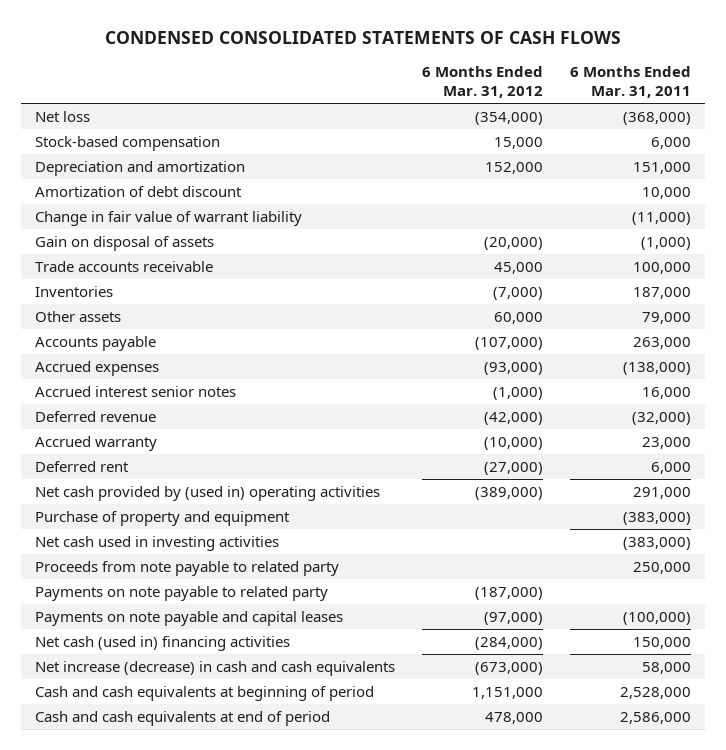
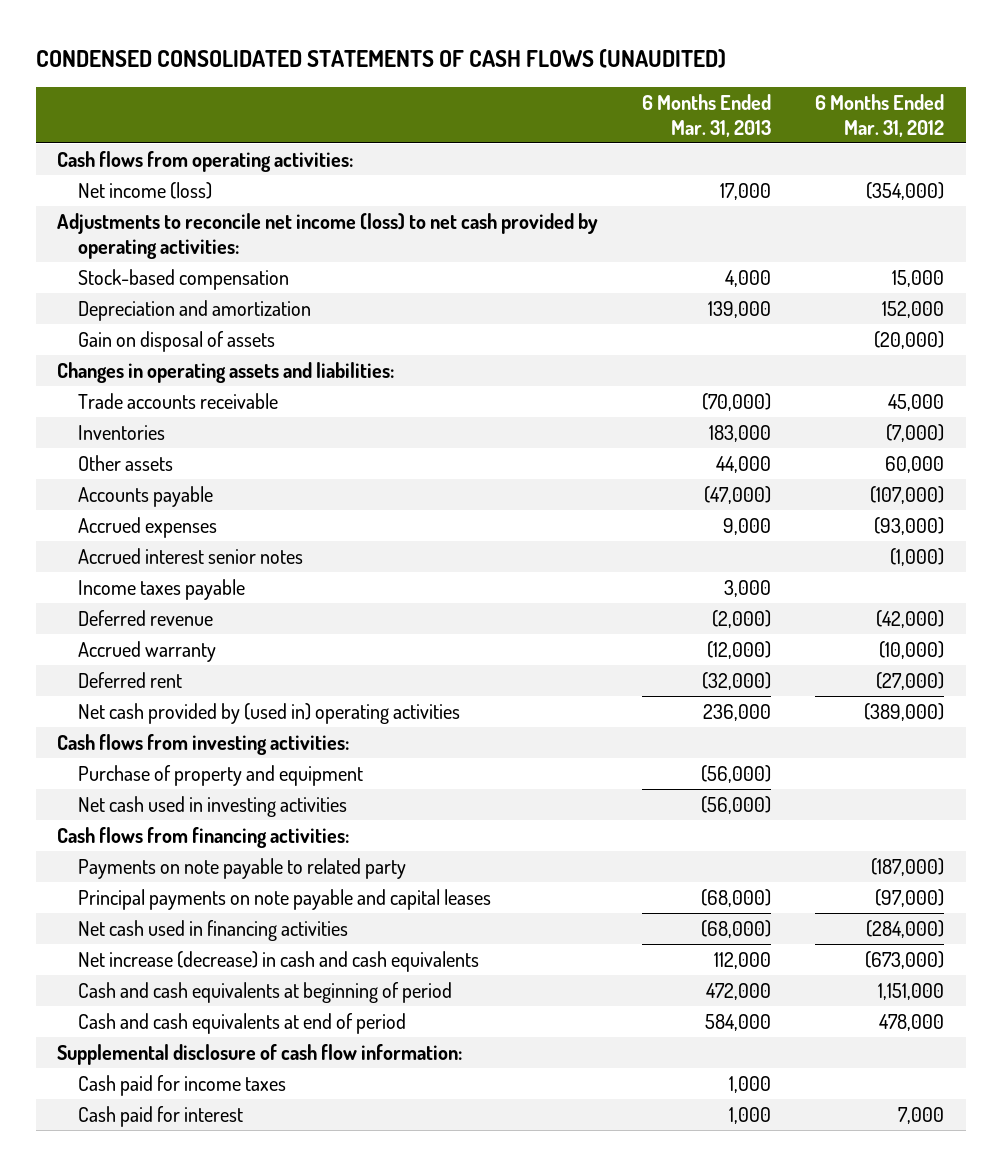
[105,31,622,45] CONDENSED CONSOLIDATED STATEMENTS OF CASH FLOWS -> [35,48,726,68] CONDENSED CONSOLIDATED STATEMENTS OF CASH FLOWS (UNAUDITED)
[570,66,692,99] 6 Months Ended Mar. 31, 2011 -> none
none -> [642,93,772,137] 6 Months Ended Mar. 31, 2013
none -> [57,150,354,172] Cash flows from operating activities:
[34,110,90,122] Net loss -> [77,181,212,199] Net income (loss)
none -> [57,212,599,259] Adjustments to reconcile net income (loss) to net cash provided by operating activities:
[34,185,242,197] Amortization of debt discount -> none
[34,210,302,226] Change in fair value of warrant liability -> none
none -> [57,361,395,383] Changes in operating assets and liabilities:
none -> [77,578,245,600] Income taxes payable
none -> [57,733,350,755] Cash flows from investing activities:
[34,560,339,576] Proceeds from note payable to related party -> none
none -> [57,826,350,848] Cash flows from financing activities:
[34,610,343,626] Payments on note payable and capital leases -> [77,888,491,910] Principal payments on note payable and capital leases
[34,635,290,651] Net cash (used in) financing activities -> [77,919,348,941] Net cash used in financing activities
none -> [57,1043,463,1065] Supplemental disclosure of cash flow information:
none -> [77,1074,286,1096] Cash paid for income taxes
none -> [77,1105,243,1127] Cash paid for interest

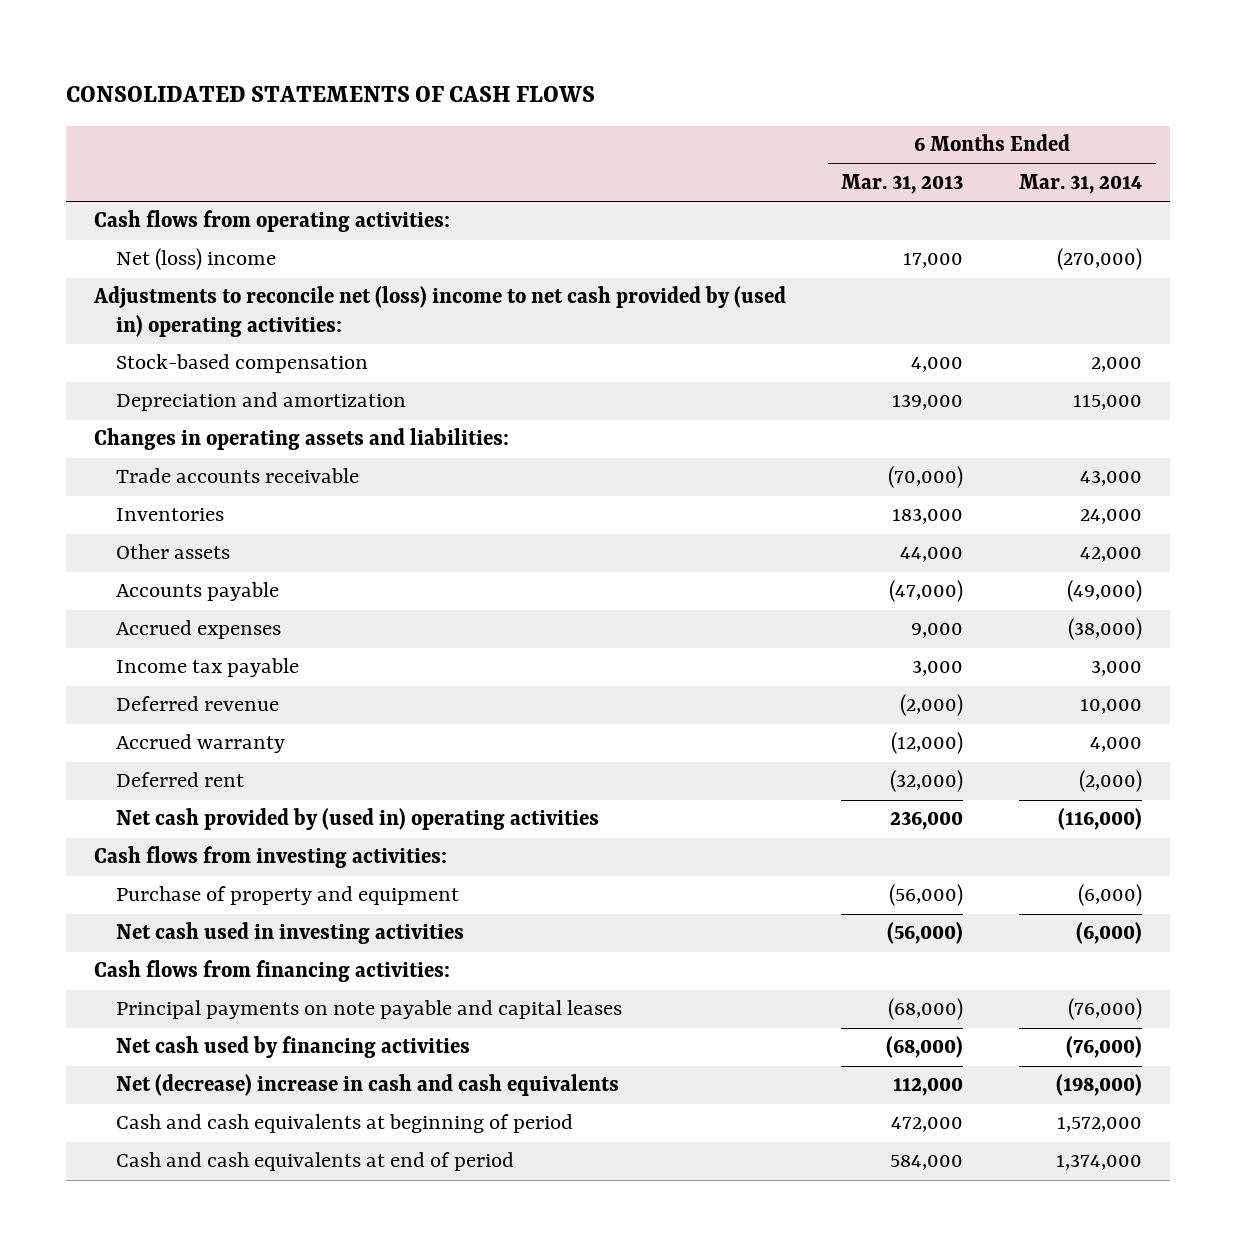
[35,48,726,68] CONDENSED CONSOLIDATED STATEMENTS OF CASH FLOWS (UNAUDITED) -> [66,86,596,103] CONSOLIDATED STATEMENTS OF CASH FLOWS
[814,93,944,137] 6 Months Ended Mar. 31, 2012 -> none
none -> [1018,173,1142,194] Mar. 31, 2014
[77,181,212,199] Net income (loss) -> [116,248,277,271] Net (loss) income
[57,212,599,259] Adjustments to reconcile net income (loss) to net cash provided by operating activities: -> [92,286,786,337] Adjustments to reconcile net (loss) income to net cash provided by (used in) operating activities:
[77,330,275,352] Gain on disposal of assets -> none
[77,547,303,564] Accrued interest senior notes -> none
[77,578,245,600] Income taxes payable -> [116,658,300,678] Income tax payable
[77,857,406,879] Payments on note payable to related party -> none
[77,919,348,941] Net cash used in financing activities -> [116,1036,471,1059] Net cash used by financing activities
[77,950,479,972] Net increase (decrease) in cash and cash equivalents -> [116,1074,620,1097] Net (decrease) increase in cash and cash equivalents
[57,1043,463,1065] Supplemental disclosure of cash flow information: -> none
[77,1074,286,1096] Cash paid for income taxes -> none
[77,1105,243,1127] Cash paid for interest -> none

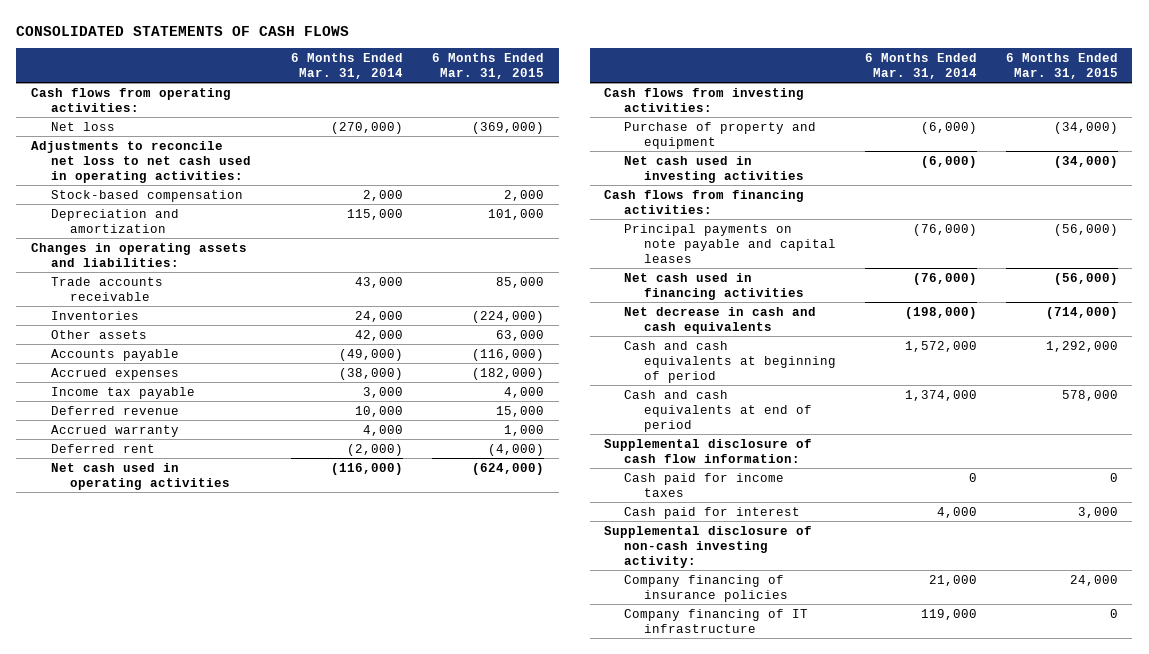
[841,173,964,194] Mar. 31, 2013 -> none
none -> [432,52,545,80] 6 Months Ended Mar. 31, 2015
[116,248,277,271] Net (loss) income -> [50,121,115,131] Net loss
[92,286,786,337] Adjustments to reconcile net (loss) income to net cash provided by (used in) operating activities: -> [30,140,251,183] Adjustments to reconcile net loss to net cash used in operating activities:
[116,808,600,831] Net cash provided by (used in) operating activities -> [50,462,231,490] Net cash used in operating activities
[116,1036,471,1059] Net cash used by financing activities -> [624,272,804,300] Net cash used in financing activities
[116,1074,620,1097] Net (decrease) increase in cash and cash equivalents -> [624,306,817,334] Net decrease in cash and cash equivalents
none -> [604,438,813,463] Supplemental disclosure of cash flow information:
none -> [624,472,785,497] Cash paid for income taxes
none -> [624,506,801,519] Cash paid for interest
none -> [604,525,813,568] Supplemental disclosure of non-cash investing activity:
none -> [624,574,788,602] Company financing of insurance policies
none -> [624,608,809,633] Company financing of IT infrastructure

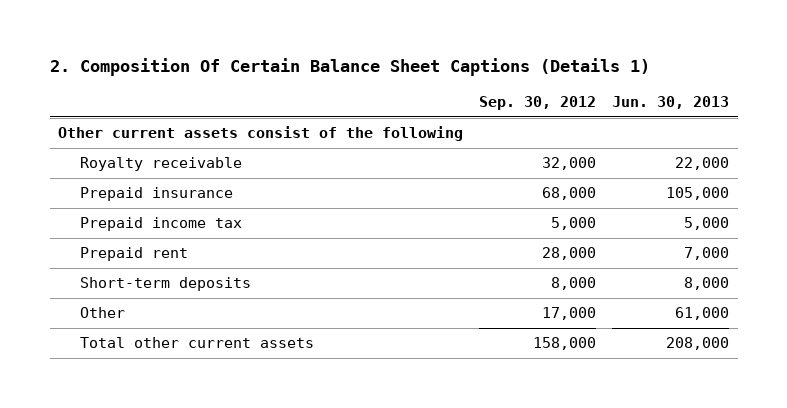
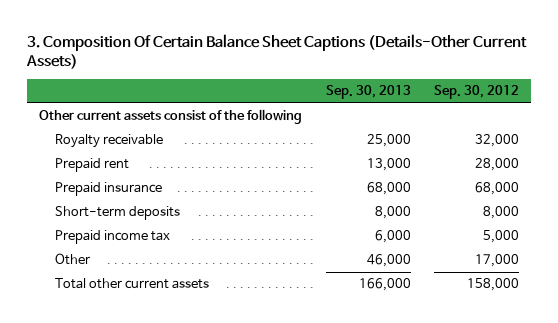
[49,58,650,77] 2. Composition Of Certain Balance Sheet Captions (Details 1) -> [26,33,528,70] 3. Composition Of Certain Balance Sheet Captions (Details-Other Current Assets)
[612,96,730,110] Jun. 30, 2013 -> none
none -> [325,85,411,100] Sep. 30, 2013
[79,187,233,202] Prepaid insurance -> [54,182,162,197] Prepaid insurance
[79,217,242,232] Prepaid income tax -> [54,230,170,245] Prepaid income tax

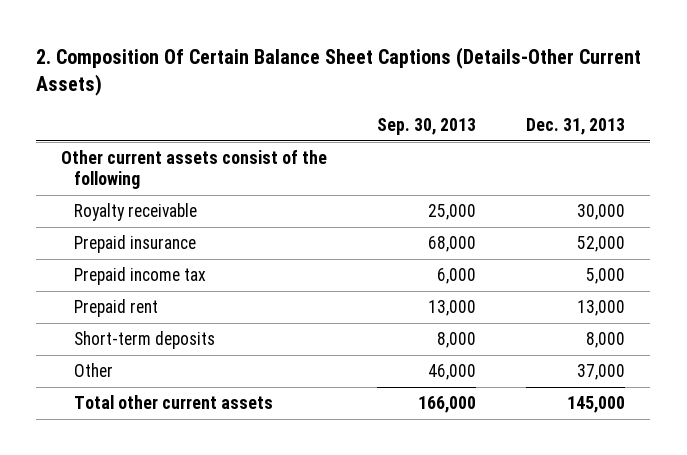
[26,33,528,70] 3. Composition Of Certain Balance Sheet Captions (Details-Other Current Assets) -> [36,46,642,96] 2. Composition Of Certain Balance Sheet Captions (Details-Other Current Assets)
[434,85,520,100] Sep. 30, 2012 -> none
none -> [526,117,626,135] Dec. 31, 2013
[54,158,129,173] Prepaid rent -> [74,299,159,318] Prepaid rent
[54,206,180,221] Short-term deposits -> [74,331,216,350] Short-term deposits

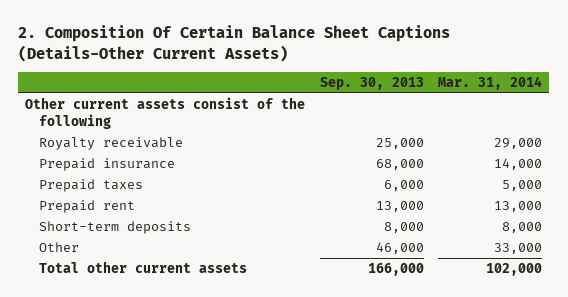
[526,117,626,135] Dec. 31, 2013 -> none
none -> [438,75,543,90] Mar. 31, 2014
[74,267,207,286] Prepaid income tax -> [39,179,144,193] Prepaid taxes

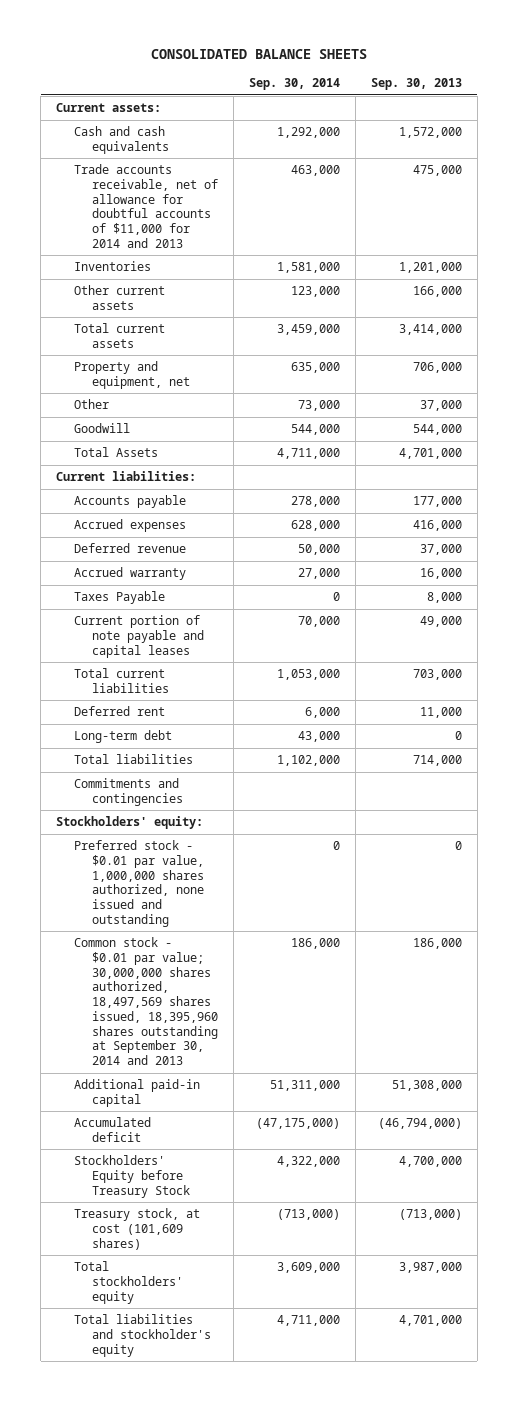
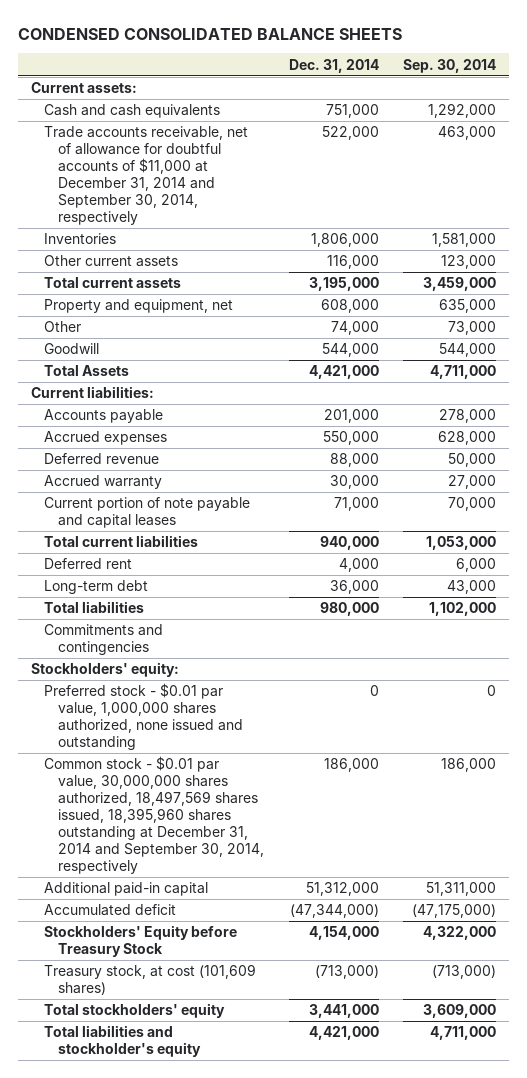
[150,49,367,60] CONSOLIDATED BALANCE SHEETS -> [18,27,403,40] CONDENSED CONSOLIDATED BALANCE SHEETS
[370,78,462,91] Sep. 30, 2013 -> none
none -> [288,58,379,73] Dec. 31, 2014
[74,164,219,248] Trade accounts receivable, net of allowance for doubtful accounts of $11,000 for 2014 and 2013 -> [44,126,249,226] Trade accounts receivable, net of allowance for doubtful accounts of $11,000 at December 31, 2014 and September 30, 2014, respectively
[74,591,166,605] Taxes Payable -> none
[74,937,219,1066] Common stock - $0.01 par value; 30,000,000 shares authorized, 18,497,569 shares issued, 18,395,960 shares outstanding at September 30, 2014 and 2013 -> [44,756,264,874] Common stock - $0.01 par value, 30,000,000 shares authorized, 18,497,569 shares issued, 18,395,960 shares outstanding at December 31, 2014 and September 30, 2014, respectively

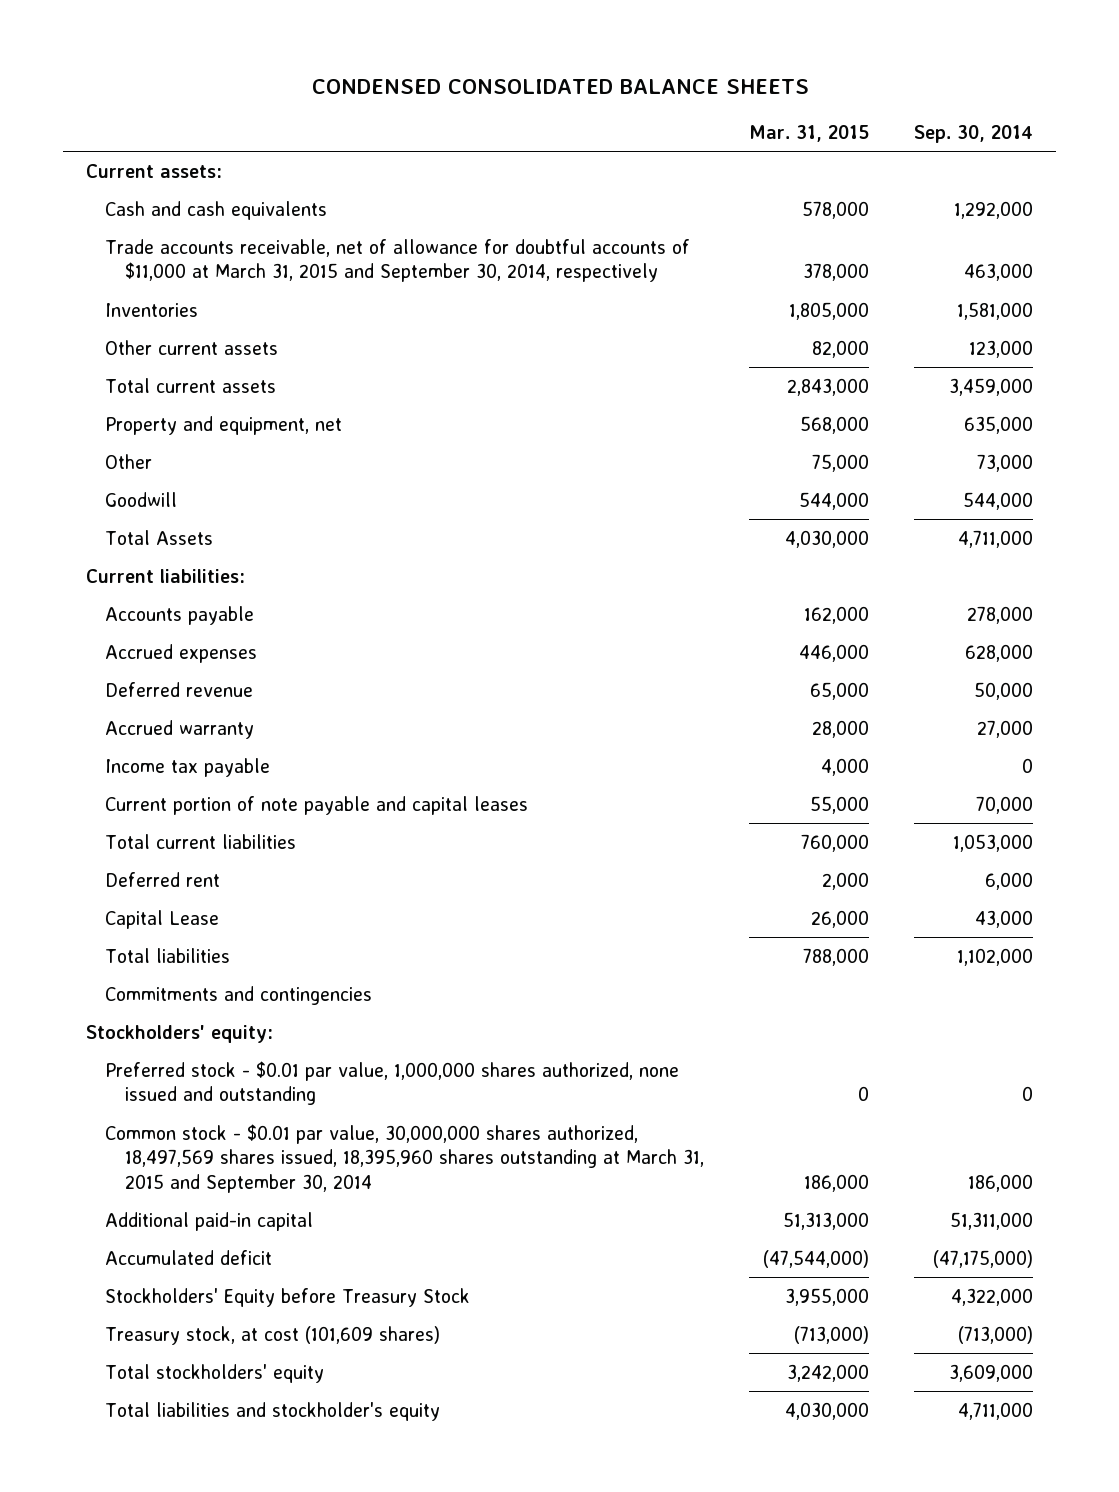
[288,58,379,73] Dec. 31, 2014 -> none
none -> [748,124,869,142] Mar. 31, 2015
[44,126,249,226] Trade accounts receivable, net of allowance for doubtful accounts of $11,000 at December 31, 2014 and September 30, 2014, respectively -> [105,238,691,283] Trade accounts receivable, net of allowance for doubtful accounts of $11,000 at March 31, 2015 and September 30, 2014, respectively
none -> [105,757,271,777] Income tax payable
[44,580,149,595] Long-term debt -> [105,909,220,929] Capital Lease
[44,756,264,874] Common stock - $0.01 par value, 30,000,000 shares authorized, 18,497,569 shares issued, 18,395,960 shares outstanding at December 31, 2014 and September 30, 2014, respectively -> [105,1123,704,1193] Common stock - $0.01 par value, 30,000,000 shares authorized, 18,497,569 shares issued, 18,395,960 shares outstanding at March 31, 2015 and September 30, 2014

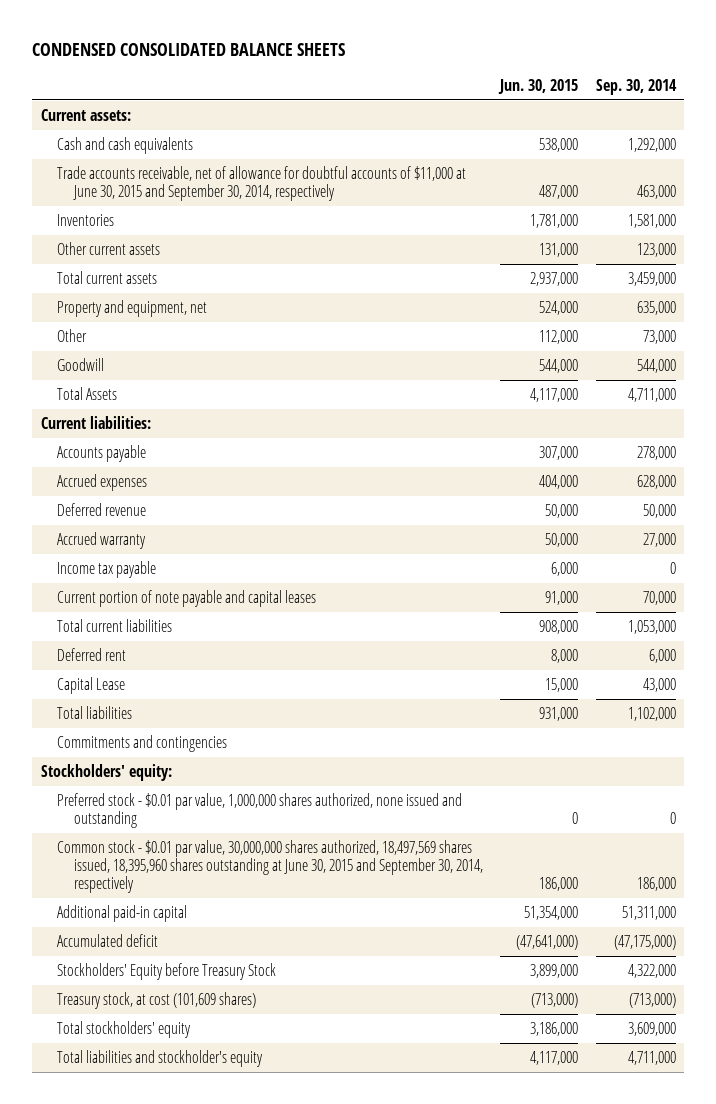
[748,124,869,142] Mar. 31, 2015 -> none
none -> [498,78,579,94] Jun. 30, 2015
[105,238,691,283] Trade accounts receivable, net of allowance for doubtful accounts of $11,000 at March 31, 2015 and September 30, 2014, respectively -> [57,165,467,201] Trade accounts receivable, net of allowance for doubtful accounts of $11,000 at June 30, 2015 and September 30, 2014, respectively
[105,1123,704,1193] Common stock - $0.01 par value, 30,000,000 shares authorized, 18,497,569 shares issued, 18,395,960 shares outstanding at March 31, 2015 and September 30, 2014 -> [57,839,484,893] Common stock - $0.01 par value, 30,000,000 shares authorized, 18,497,569 shares issued, 18,395,960 shares outstanding at June 30, 2015 and September 30, 2014, respectively

